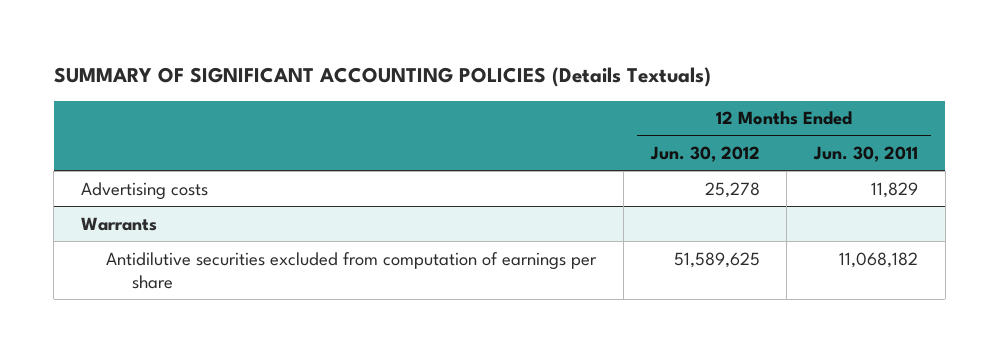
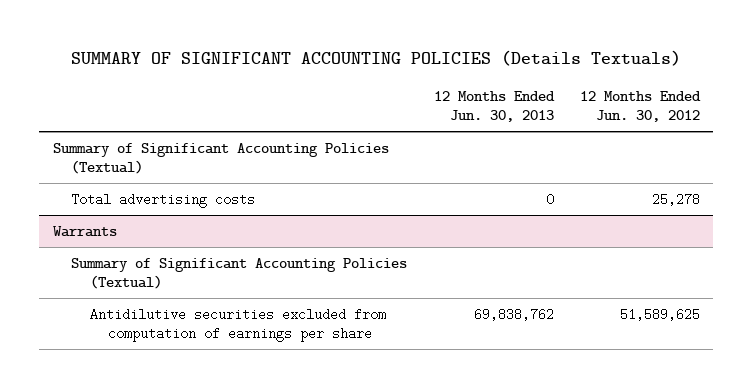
[812,146,918,163] Jun. 30, 2011 -> none
none -> [433,91,555,123] 12 Months Ended Jun. 30, 2013
none -> [52,142,389,174] Summary of Significant Accounting Policies (Textual)
[80,181,208,200] Advertising costs -> [71,192,256,208] Total advertising costs
none -> [71,257,408,289] Summary of Significant Accounting Policies (Textual)

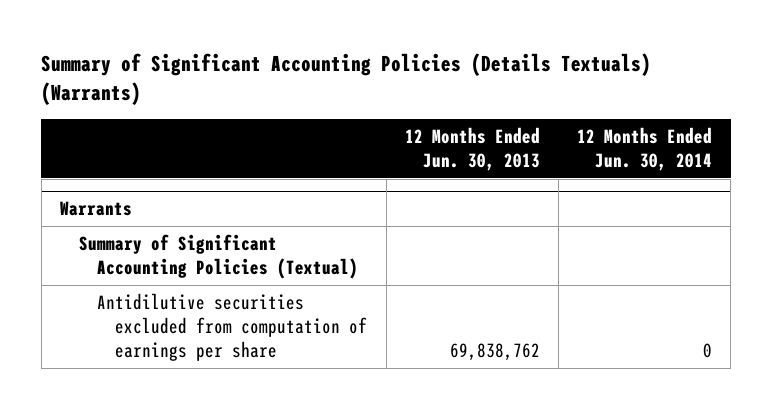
[71,50,682,67] SUMMARY OF SIGNIFICANT ACCOUNTING POLICIES (Details Textuals) -> [41,52,652,105] Summary of Significant Accounting Policies (Details Textuals) (Warrants)
[580,91,702,123] 12 Months Ended Jun. 30, 2012 -> none
none -> [577,126,713,171] 12 Months Ended Jun. 30, 2014
[52,142,389,174] Summary of Significant Accounting Policies (Textual) -> none
[71,192,256,208] Total advertising costs -> none

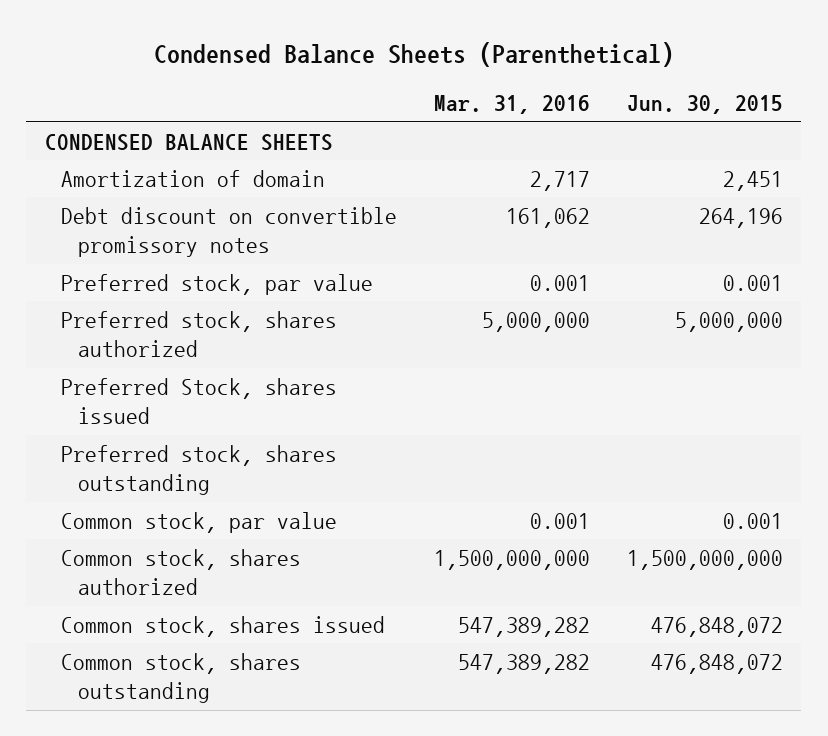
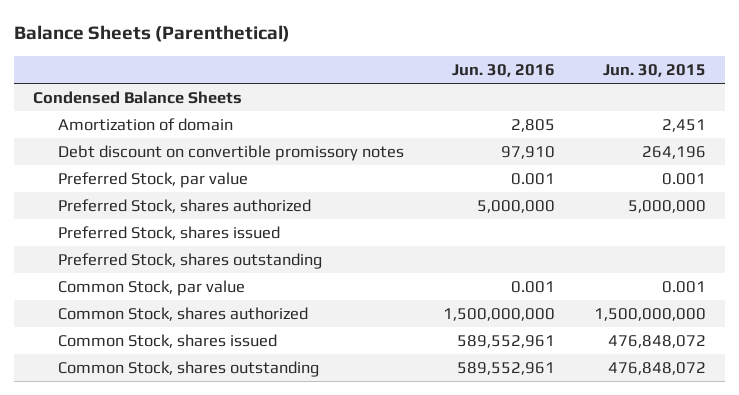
[153,41,674,67] Condensed Balance Sheets (Parenthetical) -> [13,25,290,43] Balance Sheets (Parenthetical)
[434,95,591,115] Mar. 31, 2016 -> none
none -> [451,64,555,78] Jun. 30, 2016
[44,133,333,151] CONDENSED BALANCE SHEETS -> [33,91,243,105] Condensed Balance Sheets
[61,273,374,295] Preferred stock, par value -> [58,172,249,189] Preferred Stock, par value
[61,310,338,358] Preferred stock, shares authorized -> [58,199,312,214] Preferred Stock, shares authorized
[61,444,338,496] Preferred stock, shares outstanding -> [58,253,323,270] Preferred Stock, shares outstanding
[61,511,338,533] Common stock, par value -> [58,280,246,297] Common Stock, par value
[61,548,302,596] Common stock, shares authorized -> [58,307,309,322] Common Stock, shares authorized
[61,615,386,637] Common stock, shares issued -> [58,334,278,349] Common Stock, shares issued
[61,652,302,704] Common stock, shares outstanding -> [58,361,320,378] Common Stock, shares outstanding

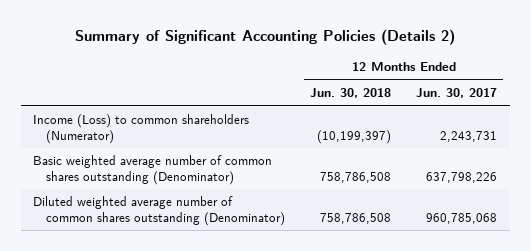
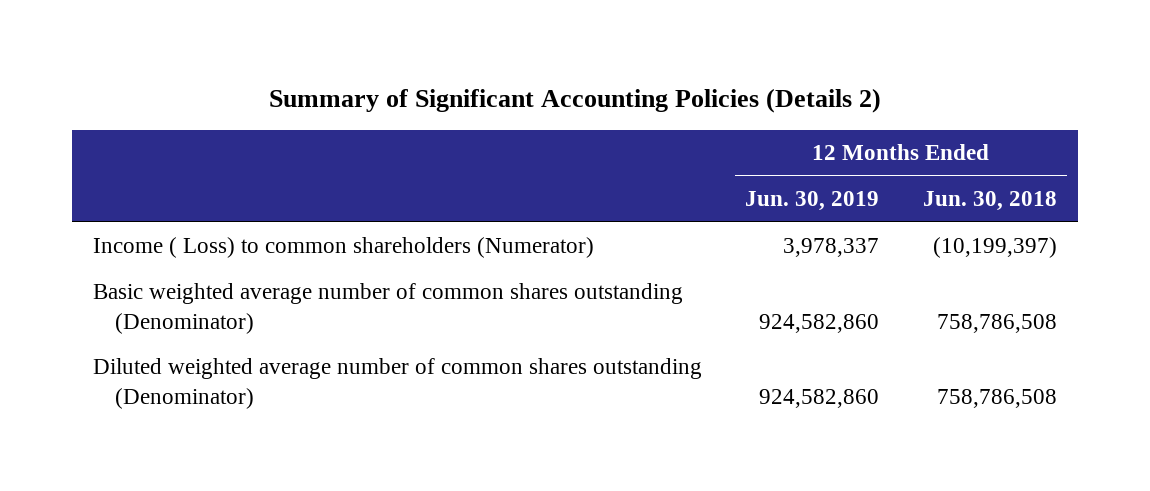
[416,88,498,99] Jun. 30, 2017 -> none
none -> [745,191,880,212] Jun. 30, 2019
[33,114,250,145] Income (Loss) to common shareholders (Numerator) -> [93,237,595,259] Income ( Loss) to common shareholders (Numerator)

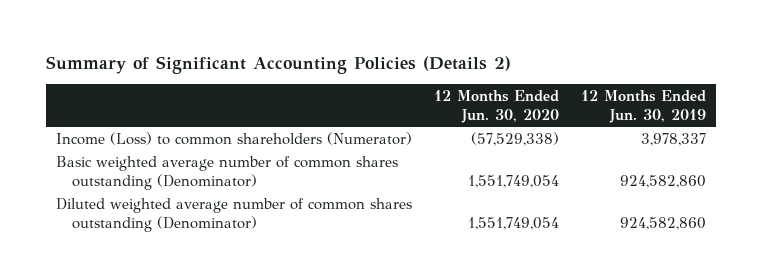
[922,191,1057,212] Jun. 30, 2018 -> none
none -> [434,90,560,124] 12 Months Ended Jun. 30, 2020
[93,237,595,259] Income ( Loss) to common shareholders (Numerator) -> [56,131,413,145] Income (Loss) to common shareholders (Numerator)

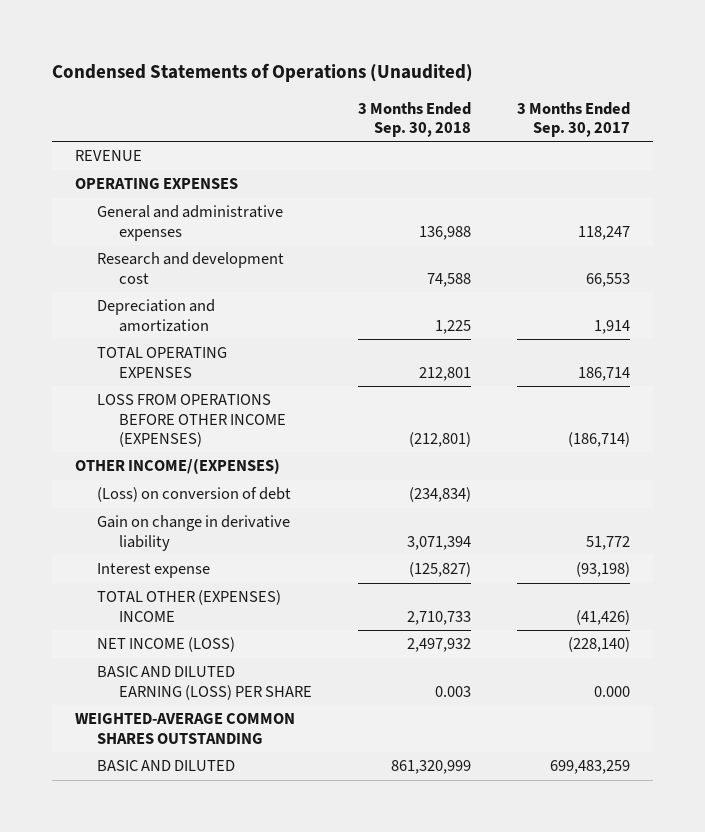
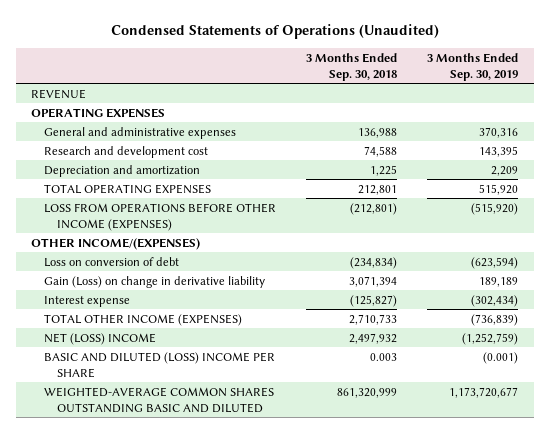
[517,101,631,137] 3 Months Ended Sep. 30, 2017 -> none
none -> [427,52,519,81] 3 Months Ended Sep. 30, 2019
[96,487,291,503] (Loss) on conversion of debt -> [43,256,179,267] Loss on conversion of debt
[96,515,290,551] Gain on change in derivative liability -> [43,275,265,288] Gain (Loss) on change in derivative liability
[75,713,296,744] WEIGHTED-AVERAGE COMMON SHARES OUTSTANDING -> none
[96,590,281,622] TOTAL OTHER (EXPENSES) INCOME -> [43,313,242,326] TOTAL OTHER INCOME (EXPENSES)
[96,637,235,653] NET INCOME (LOSS) -> [43,332,156,345] NET (LOSS) INCOME
[96,666,312,700] BASIC AND DILUTED EARNING (LOSS) PER SHARE -> [43,351,275,378] BASIC AND DILUTED (LOSS) INCOME PER SHARE
[96,760,235,772] BASIC AND DILUTED -> [43,386,274,413] WEIGHTED-AVERAGE COMMON SHARES OUTSTANDING BASIC AND DILUTED

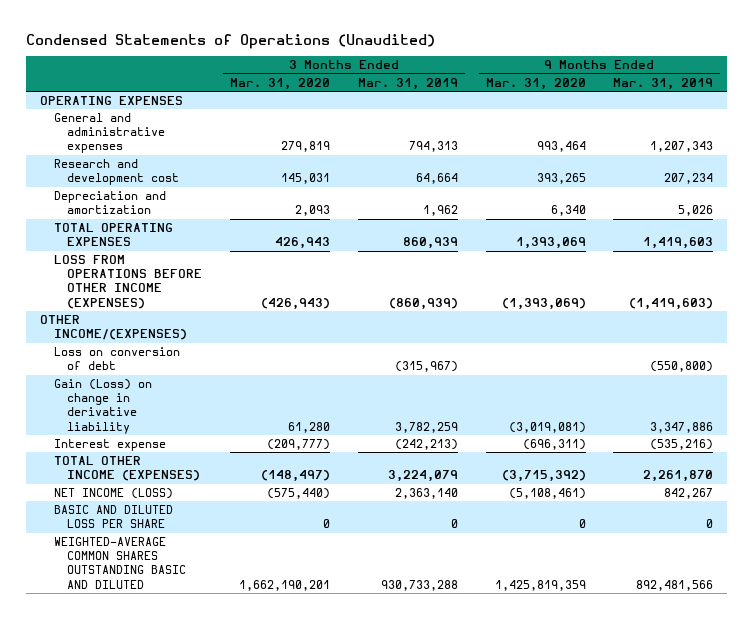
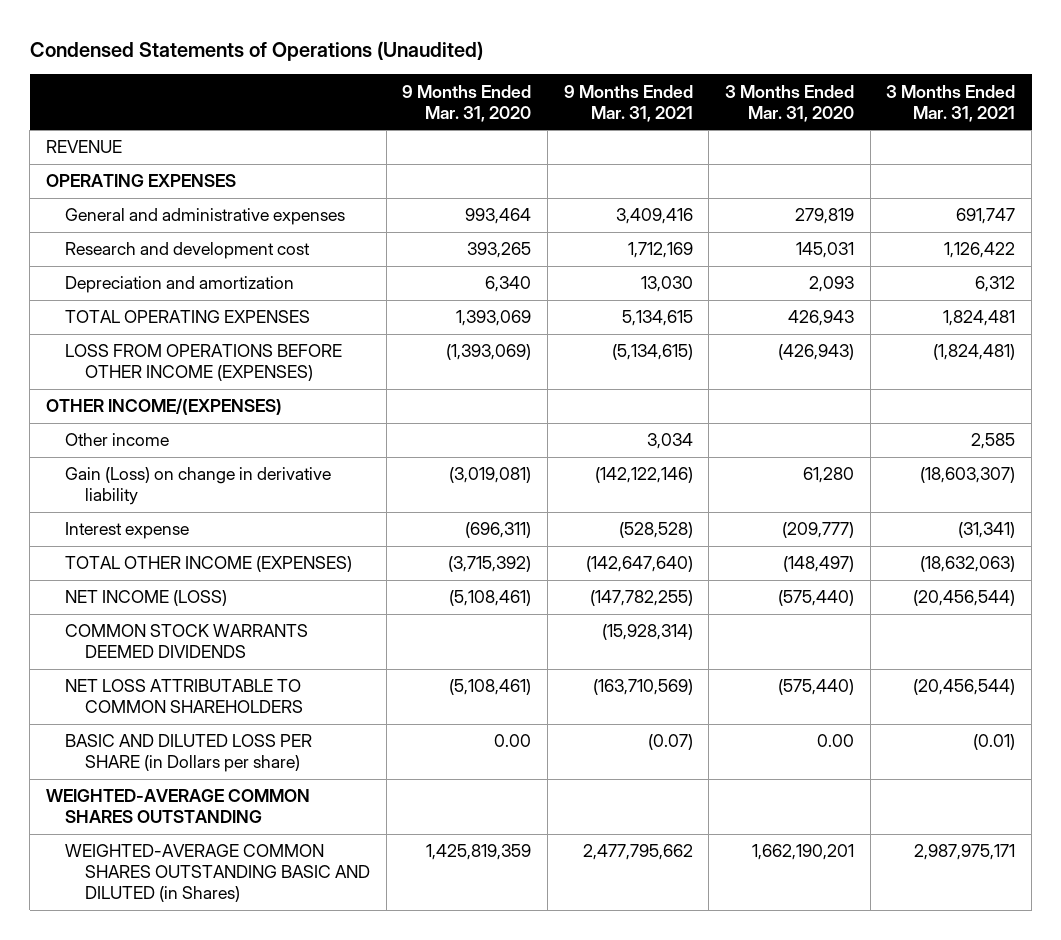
[357,77,458,90] Mar. 31, 2019 -> none
[613,77,714,90] Mar. 31, 2019 -> none
none -> [563,84,693,122] 9 Months Ended Mar. 31, 2021
none -> [886,84,1016,122] 3 Months Ended Mar. 31, 2021
none -> [45,140,122,154] REVENUE
[53,347,180,371] Loss on conversion of debt -> none
none -> [65,433,170,447] Other income
none -> [65,624,309,659] COMMON STOCK WARRANTS DEEMED DIVIDENDS
none -> [65,679,304,714] NET LOSS ATTRIBUTABLE TO COMMON SHAREHOLDERS
[53,505,173,529] BASIC AND DILUTED LOSS PER SHARE -> [65,734,313,773] BASIC AND DILUTED LOSS PER SHARE (in Dollars per share)
[322,519,330,529] 0 -> [817,734,855,748] 0.00
[578,519,586,529] 0 -> [494,734,532,748] 0.00
none -> [45,789,310,824] WEIGHTED-AVERAGE COMMON SHARES OUTSTANDING
[53,537,186,589] WEIGHTED-AVERAGE COMMON SHARES OUTSTANDING BASIC AND DILUTED -> [65,844,371,903] WEIGHTED-AVERAGE COMMON SHARES OUTSTANDING BASIC AND DILUTED (in Shares)

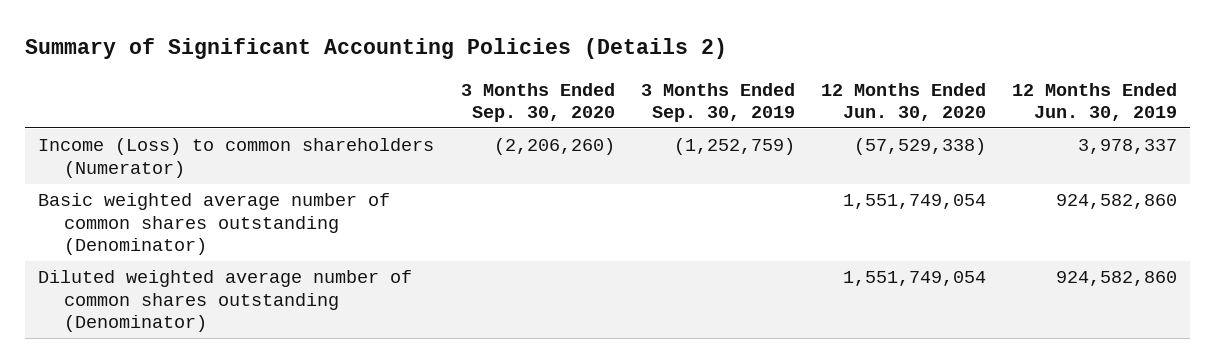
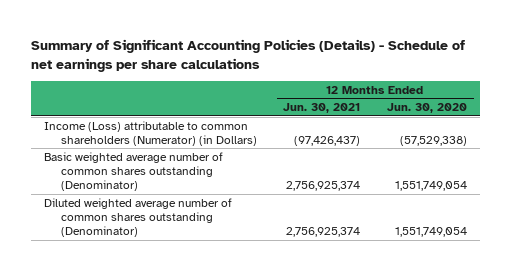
[25,38,728,60] Summary of Significant Accounting Policies (Details 2) -> [30,38,465,72] Summary of Significant Accounting Policies (Details) - Schedule of net earnings per share calculations
[460,82,615,122] 3 Months Ended Sep. 30, 2020 -> none
[640,82,795,122] 3 Months Ended Sep. 30, 2019 -> none
[1011,82,1177,121] 12 Months Ended Jun. 30, 2019 -> none
none -> [283,103,361,114] Jun. 30, 2021
[38,138,435,178] Income (Loss) to common shareholders (Numerator) -> [44,120,257,146] Income (Loss) attributable to common shareholders (Numerator) (in Dollars)

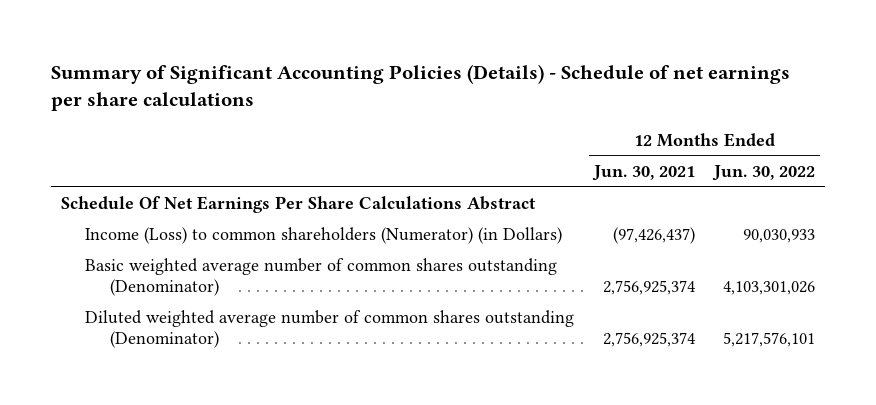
[386,103,467,114] Jun. 30, 2020 -> none
none -> [712,165,816,182] Jun. 30, 2022
none -> [60,196,536,214] Schedule Of Net Earnings Per Share Calculations Abstract
[44,120,257,146] Income (Loss) attributable to common shareholders (Numerator) (in Dollars) -> [85,227,563,245] Income (Loss) to common shareholders (Numerator) (in Dollars)

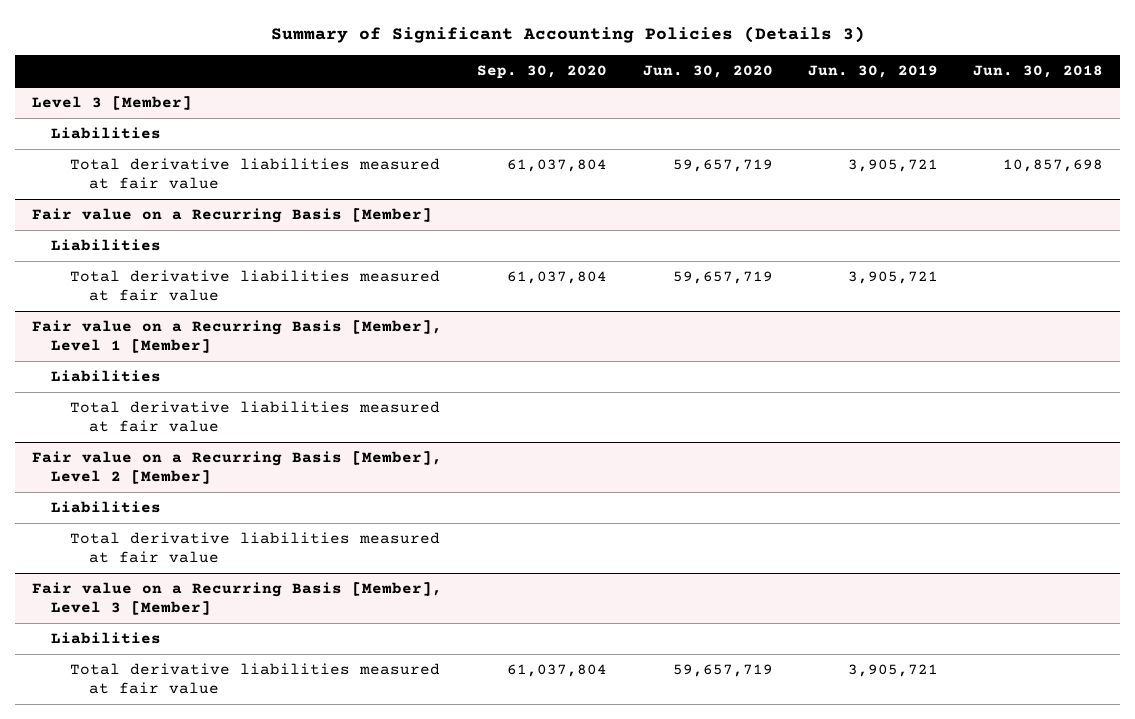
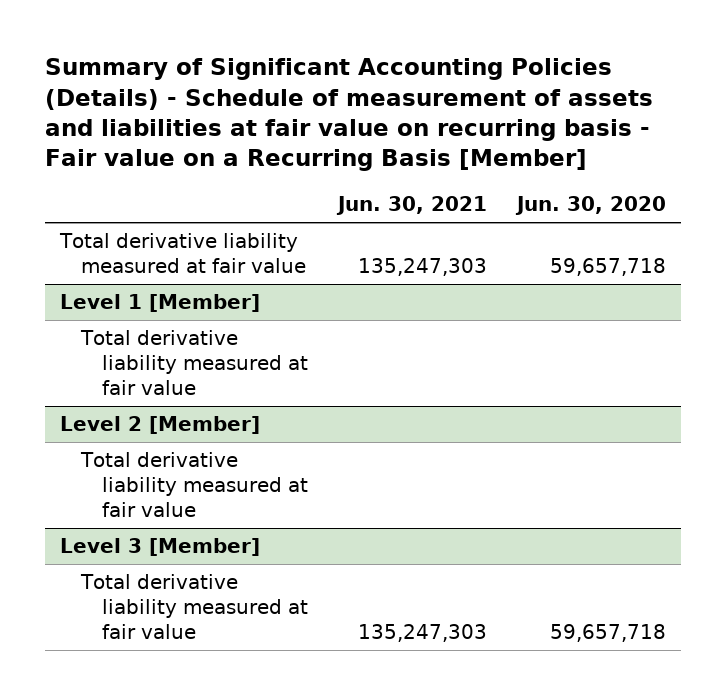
[270,26,865,44] Summary of Significant Accounting Policies (Details 3) -> [44,58,653,172] Summary of Significant Accounting Policies (Details) - Schedule of measurement of assets and liabilities at fair value on recurring basis - Fair value on a Recurring Basis [Member]
[477,65,608,80] Sep. 30, 2020 -> none
[807,65,938,79] Jun. 30, 2019 -> none
[972,65,1103,79] Jun. 30, 2018 -> none
none -> [335,196,487,216] Jun. 30, 2021
none -> [58,233,306,274] Total derivative liability measured at fair value
none -> [59,294,260,313] Level 1 [Member]
none -> [79,330,308,396] Total derivative liability measured at fair value
none -> [59,416,260,435] Level 2 [Member]
none -> [79,452,308,518] Total derivative liability measured at fair value
[51,127,162,140] Liabilities -> none
[32,208,433,224] Fair value on a Recurring Basis [Member] -> none
[51,239,162,252] Liabilities -> none
[70,270,441,301] Total derivative liabilities measured at fair value -> none
[32,320,443,353] Fair value on a Recurring Basis [Member], Level 1 [Member] -> none
[51,370,162,383] Liabilities -> none
[70,401,441,432] Total derivative liabilities measured at fair value -> none
[32,451,443,484] Fair value on a Recurring Basis [Member], Level 2 [Member] -> none
[51,501,162,514] Liabilities -> none
[70,532,441,563] Total derivative liabilities measured at fair value -> none
[32,582,443,615] Fair value on a Recurring Basis [Member], Level 3 [Member] -> none
[51,632,162,645] Liabilities -> none
[70,663,441,694] Total derivative liabilities measured at fair value -> none
[70,158,441,189] Total derivative liabilities measured at fair value -> [79,574,308,640] Total derivative liability measured at fair value
[672,159,773,173] 59,657,719 -> [549,624,666,643] 59,657,718

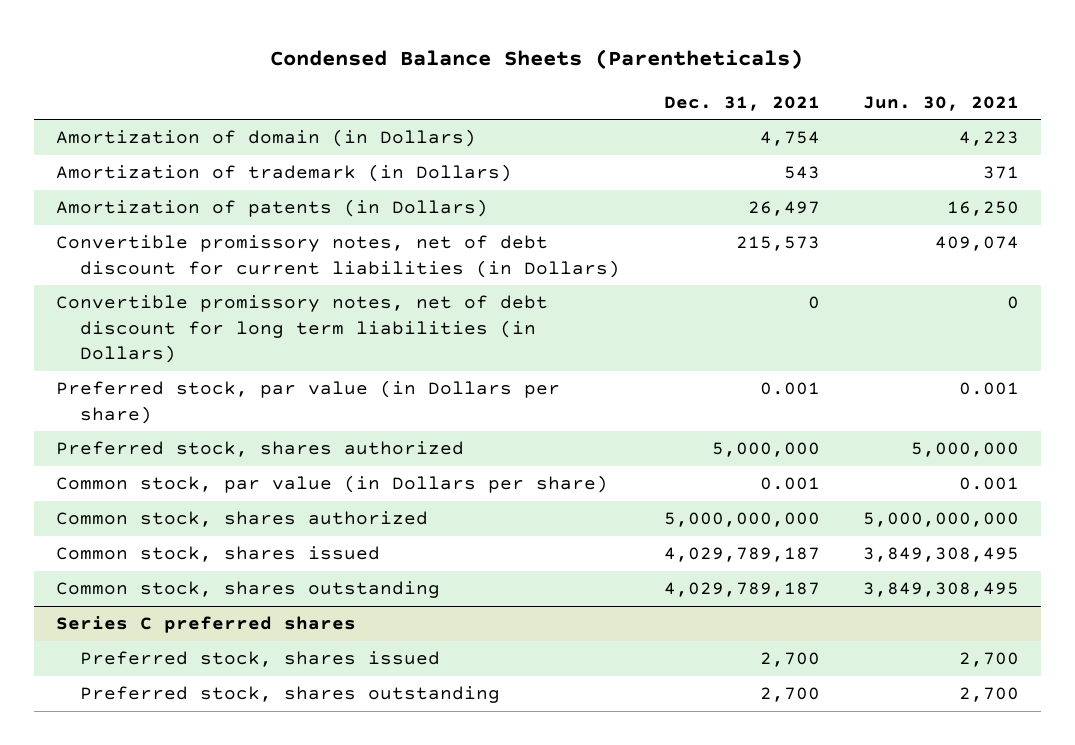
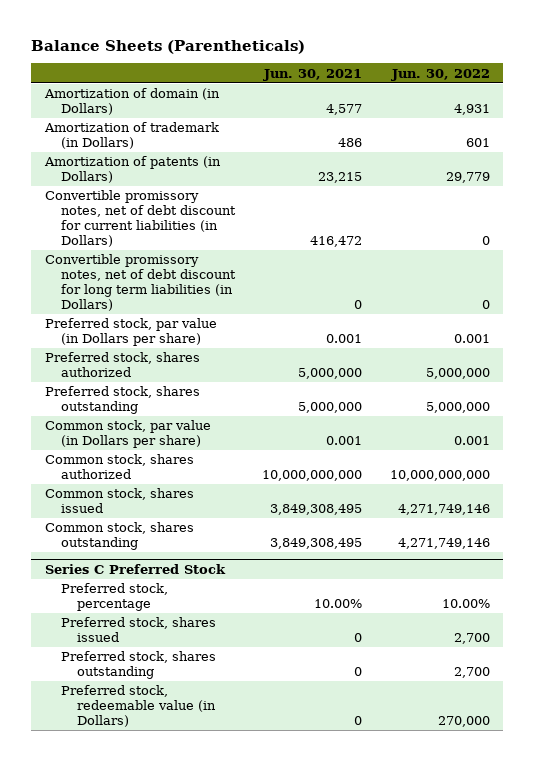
[270,48,804,69] Condensed Balance Sheets (Parentheticals) -> [30,39,305,54] Balance Sheets (Parentheticals)
[663,95,820,111] Dec. 31, 2021 -> none
none -> [390,68,490,81] Jun. 30, 2022
[958,131,1019,147] 4,223 -> [326,104,363,116] 4,577
[982,166,1019,180] 371 -> [338,138,363,148] 486
[946,201,1019,217] 16,250 -> [318,172,363,184] 23,215
[934,236,1019,252] 409,074 -> [310,236,363,248] 416,472
none -> [44,386,200,415] Preferred stock, shares outstanding
[862,512,1019,528] 5,000,000,000 -> [262,470,363,482] 10,000,000,000
[55,616,356,634] Series C preferred shares -> [44,563,226,574] Series C Preferred Stock
none -> [60,583,168,612] Preferred stock, percentage
[958,652,1019,668] 2,700 -> [354,633,363,643] 0
[958,687,1019,703] 2,700 -> [354,667,363,677] 0
none -> [60,685,216,728] Preferred stock, redeemable value (in Dollars)

